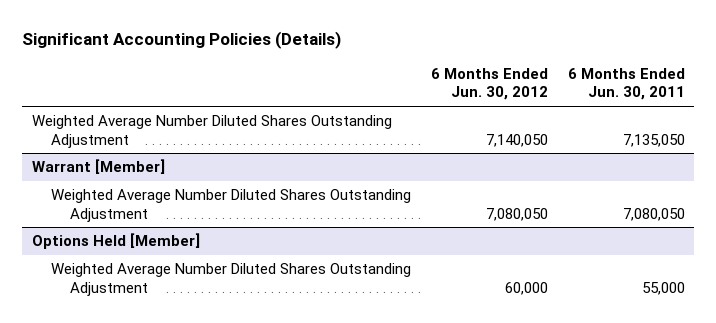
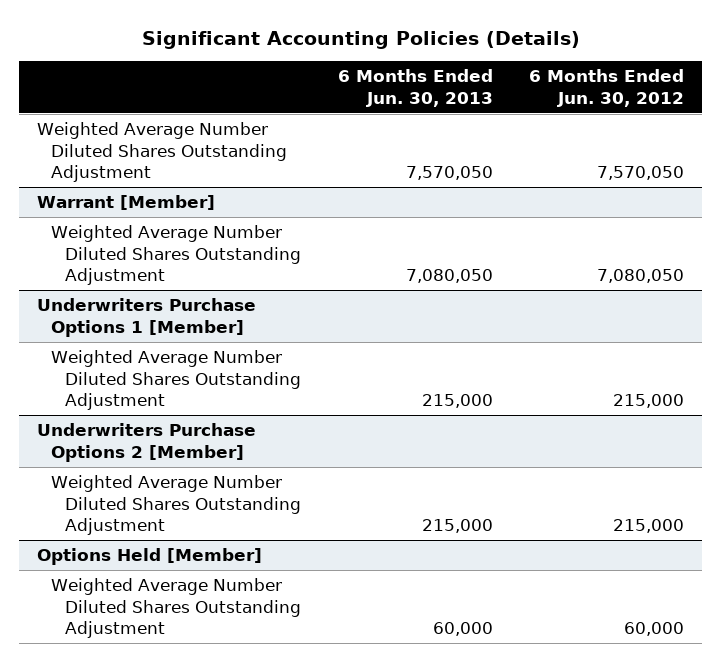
[567,68,685,101] 6 Months Ended Jun. 30, 2011 -> none
none -> [337,69,493,107] 6 Months Ended Jun. 30, 2013
[485,133,548,147] 7,140,050 -> [597,165,685,180] 7,570,050
none -> [37,298,257,337] Underwriters Purchase Options 1 [Member]
none -> [51,350,302,410] Weighted Average Number Diluted Shares Outstanding Adjustment
none -> [37,423,257,462] Underwriters Purchase Options 2 [Member]
none -> [51,475,302,535] Weighted Average Number Diluted Shares Outstanding Adjustment

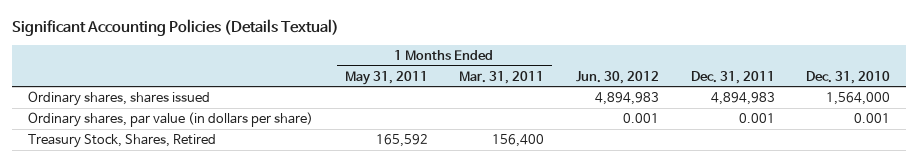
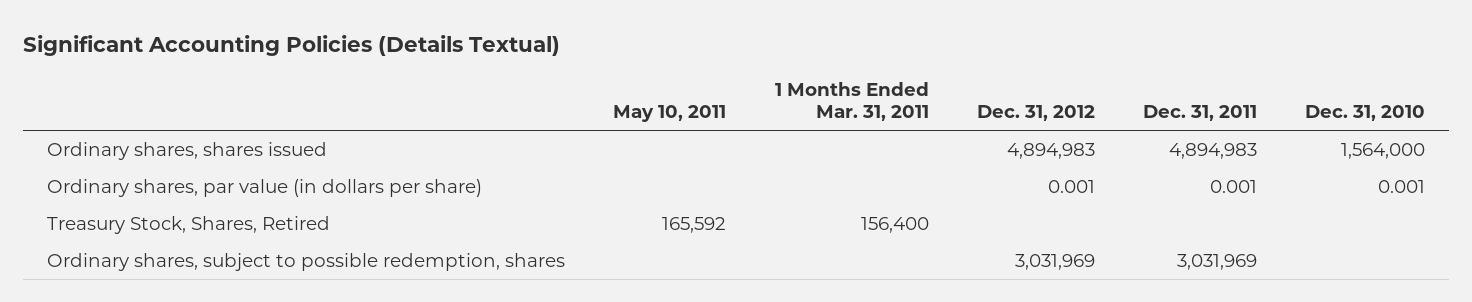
[344,70,428,85] May 31, 2011 -> none
[575,70,659,84] Jun. 30, 2012 -> none
none -> [613,105,727,123] May 10, 2011
none -> [976,105,1095,122] Dec. 31, 2012
none -> [47,253,566,272] Ordinary shares, subject to possible redemption, shares

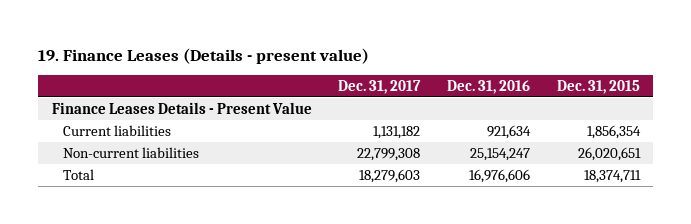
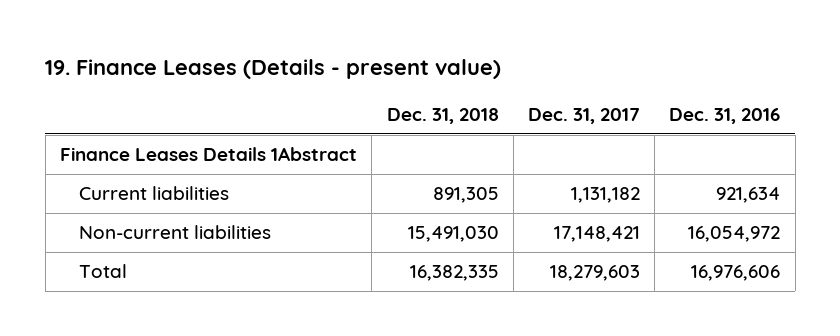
[556,79,640,94] Dec. 31, 2015 -> none
none -> [386,107,499,124] Dec. 31, 2018
[51,101,312,114] Finance Leases Details - Present Value -> [60,147,358,162] Finance Leases Details 1Abstract
[357,147,421,161] 22,799,308 -> [553,226,640,243] 17,148,421
[469,147,530,161] 25,154,247 -> [688,226,781,243] 16,054,972

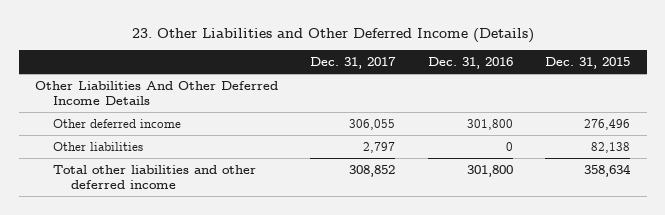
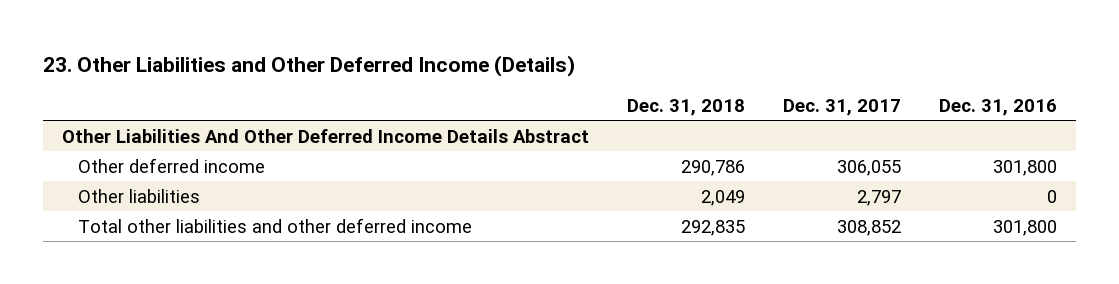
[545,56,631,69] Dec. 31, 2015 -> none
none -> [626,98,745,116] Dec. 31, 2018
[34,80,278,105] Other Liabilities And Other Deferred Income Details -> [62,128,590,143] Other Liabilities And Other Deferred Income Details Abstract

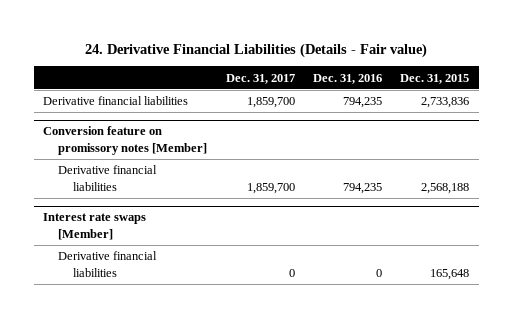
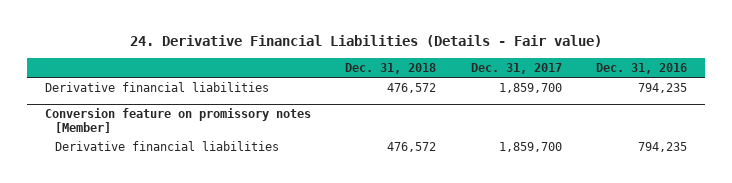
[400,73,470,84] Dec. 31, 2015 -> none
none -> [345,63,437,75] Dec. 31, 2018
[43,213,147,240] Interest rate swaps [Member] -> none
[58,251,158,277] Derivative financial liabilities -> none

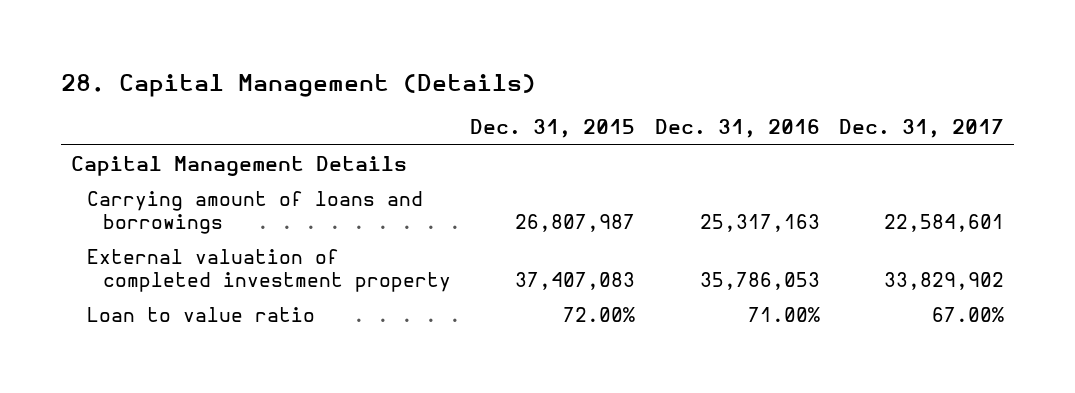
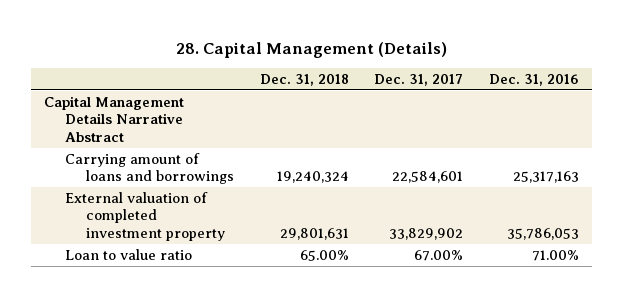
[470,119,636,139] Dec. 31, 2015 -> none
none -> [259,73,349,86] Dec. 31, 2018
[70,155,407,176] Capital Management Details -> [44,95,185,142] Capital Management Details Narrative Abstract

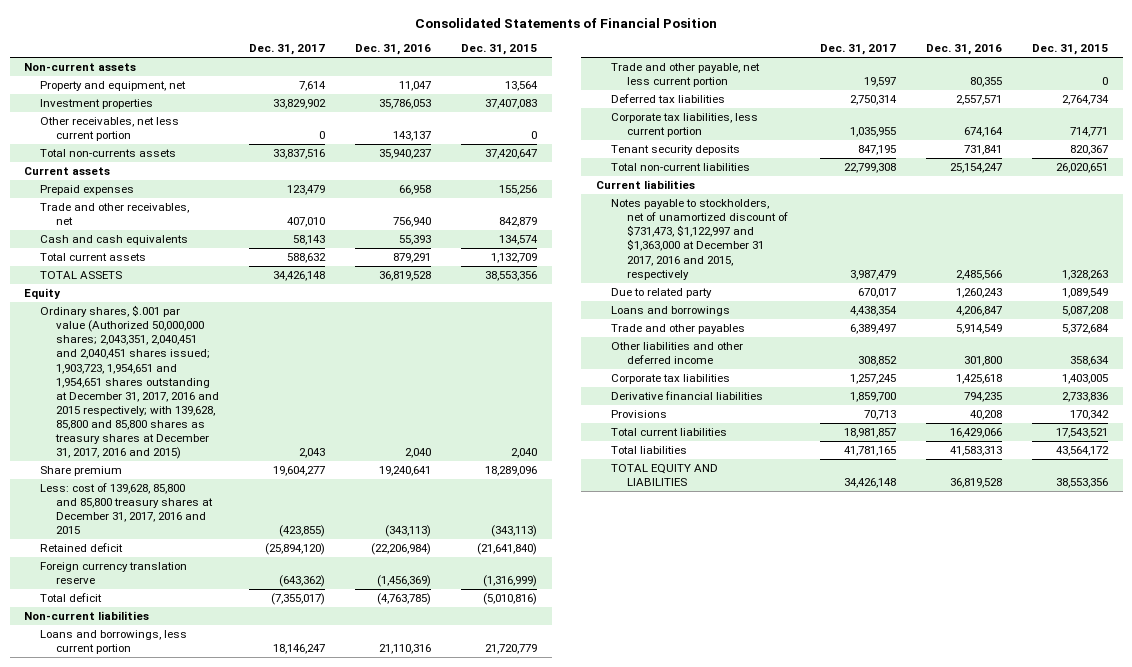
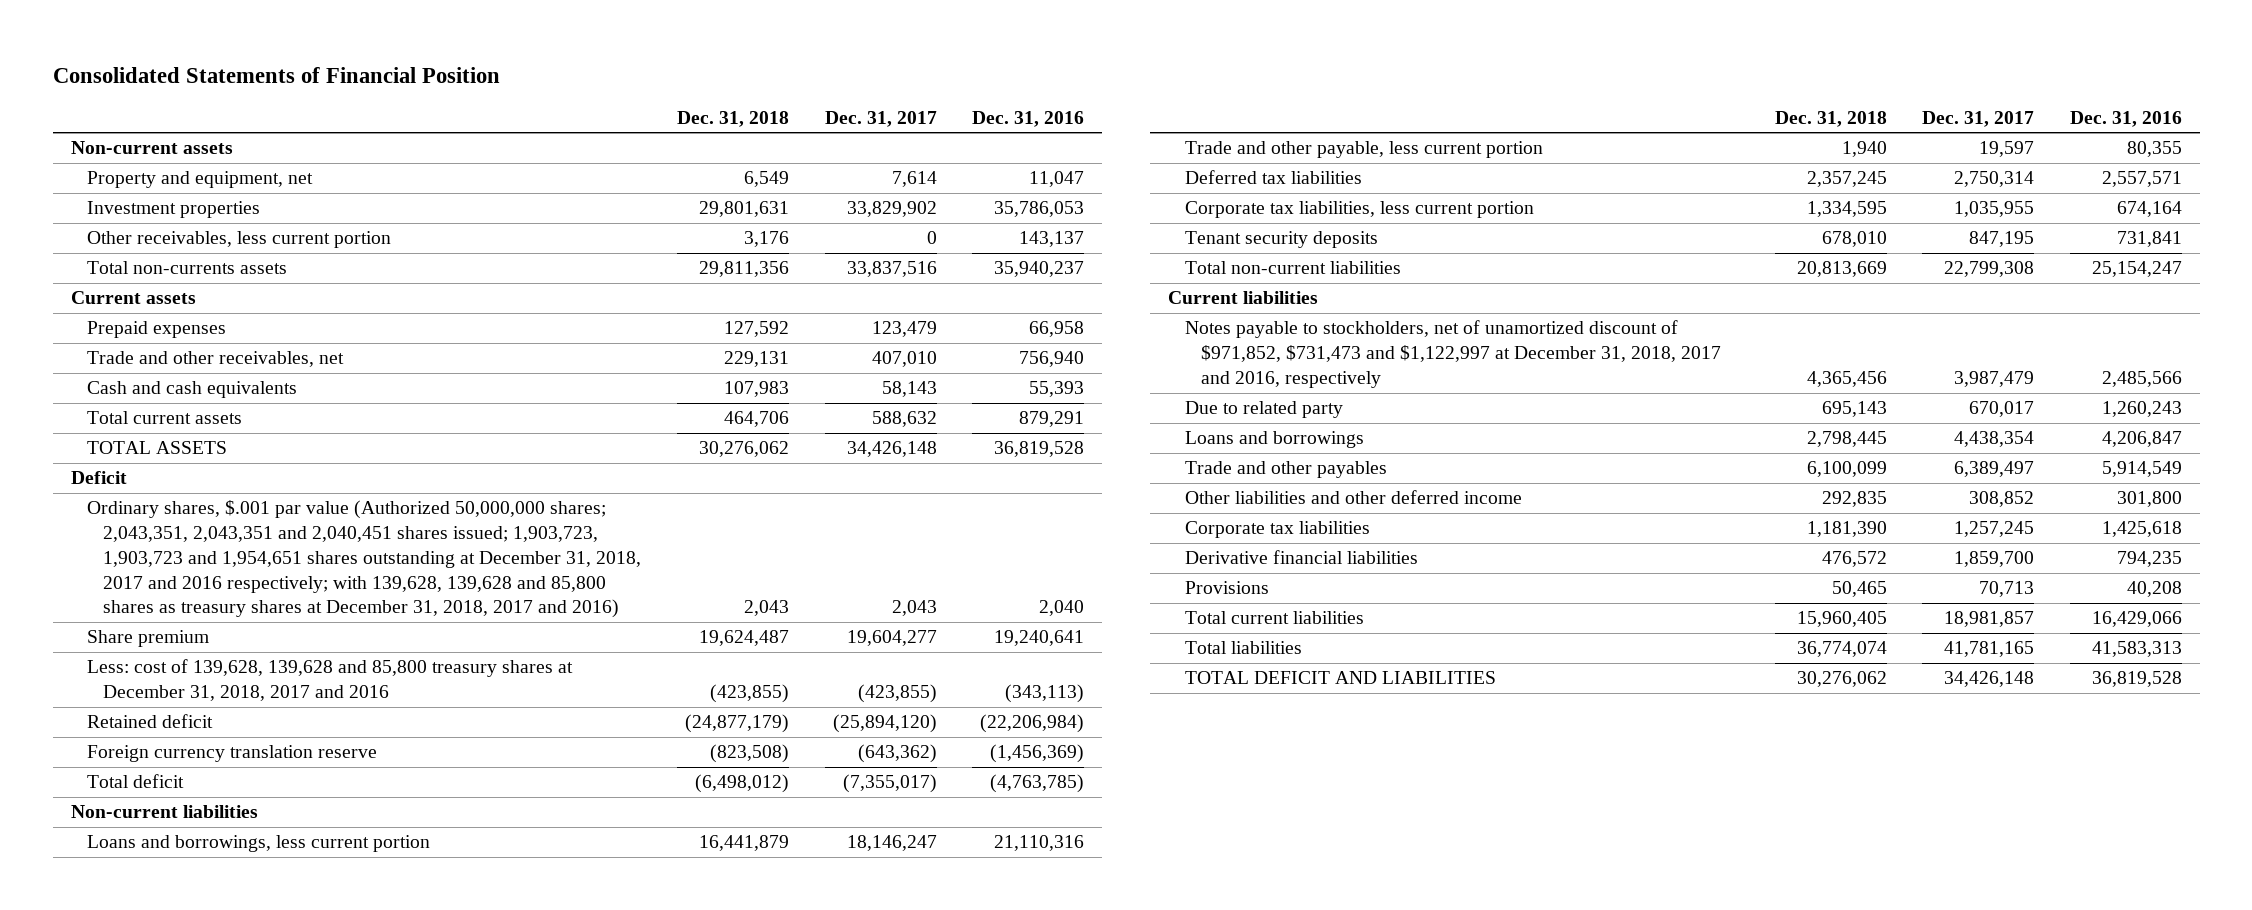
[460,44,537,56] Dec. 31, 2015 -> none
none -> [676,110,789,127] Dec. 31, 2018
[40,117,180,142] Other receivables, net less current portion -> [86,231,391,249] Other receivables, less current portion
[24,288,62,300] Equity -> [70,471,127,485] Deficit
[40,305,219,460] Ordinary shares, $.001 par value (Authorized 50,000,000 shares; 2,043,351, 2,040,451 and 2,040,451 shares issued; 1,903,723, 1,954,651 and 1,954,651 shares outstanding at December 31, 2017, 2016 and 2015 respectively; with 139,628, 85,800 and 85,800 shares as treasury shares at December 31, 2017, 2016 and 2015) -> [86,500,642,619] Ordinary shares, $.001 par value (Authorized 50,000,000 shares; 2,043,351, 2,043,351 and 2,040,451 shares issued; 1,903,723, 1,903,723 and 1,954,651 shares outstanding at December 31, 2018, 2017 and 2016 respectively; with 139,628, 139,628 and 85,800 shares as treasury shares at December 31, 2018, 2017 and 2016)
[40,483,213,535] Less: cost of 139,628, 85,800 and 85,800 treasury shares at December 31, 2017, 2016 and 2015 -> [86,659,573,702] Less: cost of 139,628, 139,628 and 85,800 treasury shares at December 31, 2018, 2017 and 2016
[611,63,761,88] Trade and other payable, net less current portion -> [1184,141,1543,159] Trade and other payable, less current portion
[611,199,789,280] Notes payable to stockholders, net of unamortized discount of $731,473, $1,122,997 and $1,363,000 at December 31 2017, 2016 and 2015, respectively -> [1184,320,1722,388] Notes payable to stockholders, net of unamortized discount of $971,852, $731,473 and $1,122,997 at December 31, 2018, 2017 and 2016, respectively
[611,464,719,487] TOTAL EQUITY AND LIABILITIES -> [1184,671,1496,685] TOTAL DEFICIT AND LIABILITIES

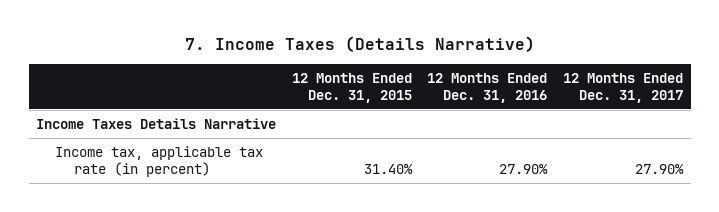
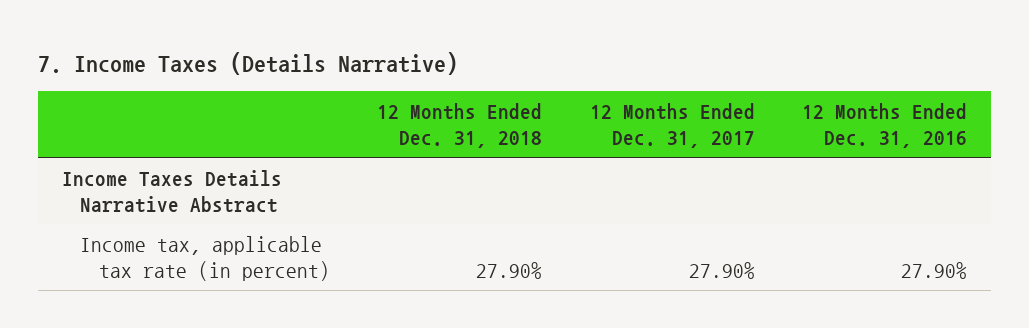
[291,73,412,104] 12 Months Ended Dec. 31, 2015 -> none
none -> [377,102,543,149] 12 Months Ended Dec. 31, 2018
[36,117,277,129] Income Taxes Details Narrative -> [61,169,282,213] Income Taxes Details Narrative Abstract

